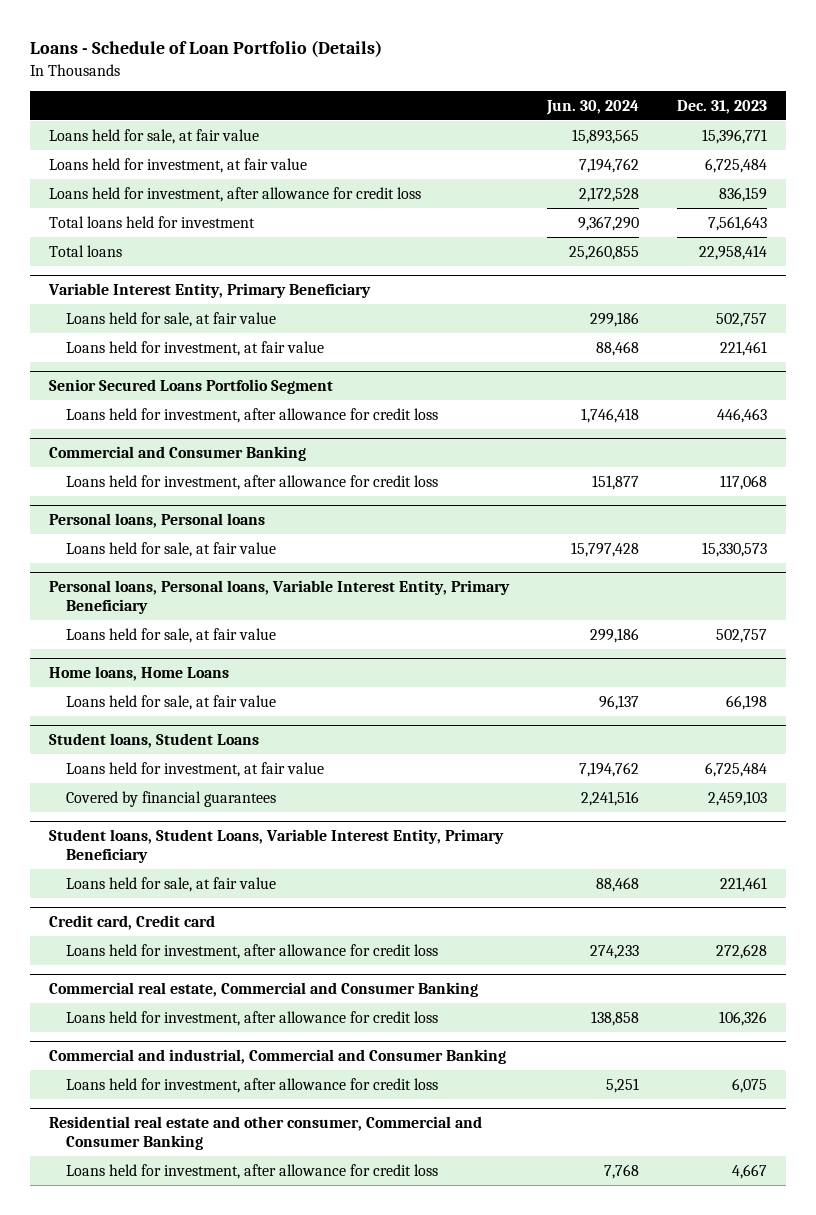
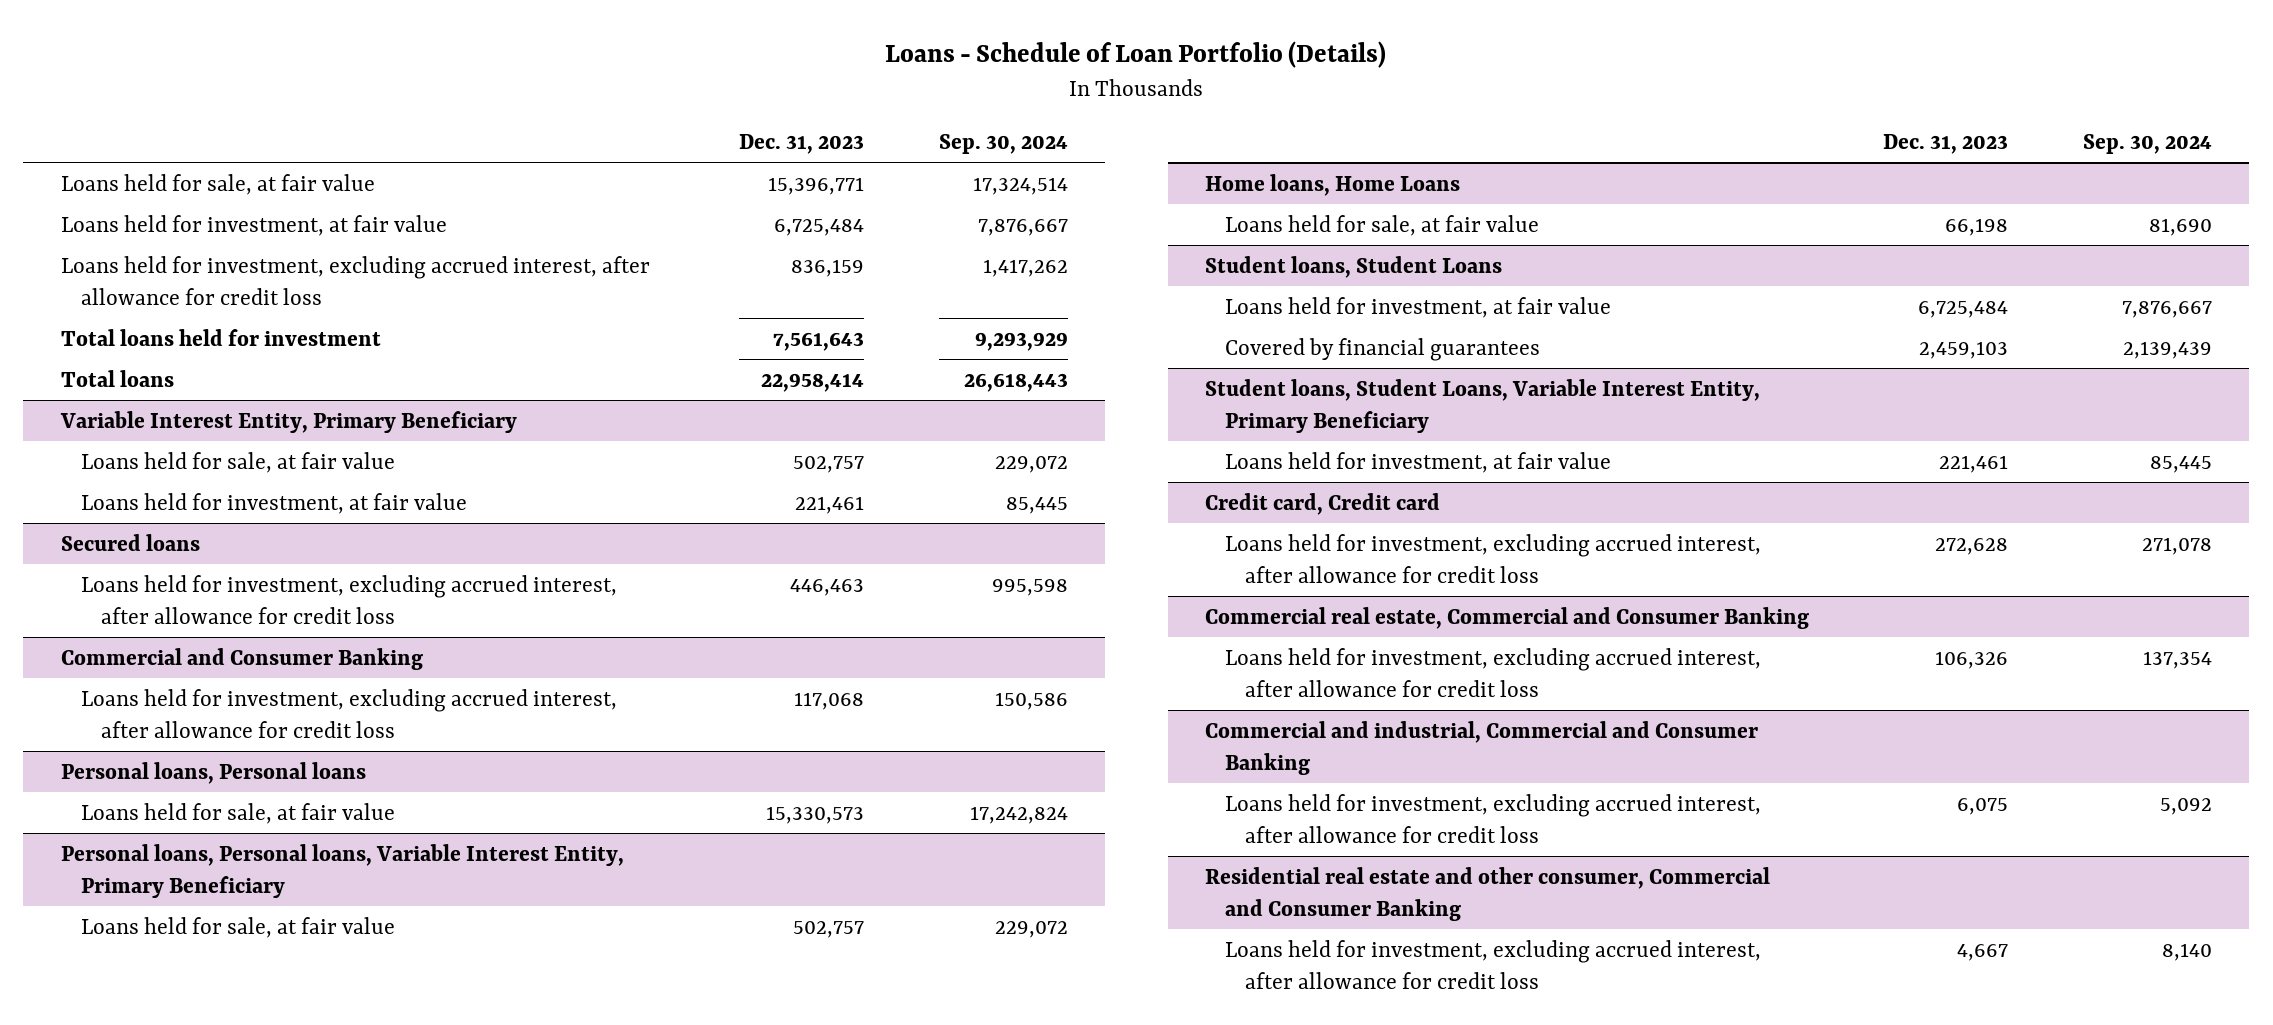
[546,99,640,115] Jun. 30, 2024 -> none
none -> [938,133,1068,154] Sep. 30, 2024
[49,186,422,202] Loans held for investment, after allowance for credit loss -> [60,255,650,306] Loans held for investment, excluding accrued interest, after allowance for credit loss
[49,378,334,394] Senior Secured Loans Portfolio Segment -> none
none -> [60,533,200,551] Secured loans
[66,407,439,423] Loans held for investment, after allowance for credit loss -> [80,574,617,625] Loans held for investment, excluding accrued interest, after allowance for credit loss
[66,474,439,490] Loans held for investment, after allowance for credit loss -> [80,688,617,739] Loans held for investment, excluding accrued interest, after allowance for credit loss
[66,876,277,892] Loans held for sale, at fair value -> [1224,451,1611,473] Loans held for investment, at fair value
[66,943,439,959] Loans held for investment, after allowance for credit loss -> [1224,533,1761,584] Loans held for investment, excluding accrued interest, after allowance for credit loss
[66,1010,439,1026] Loans held for investment, after allowance for credit loss -> [1224,647,1761,698] Loans held for investment, excluding accrued interest, after allowance for credit loss
[66,1077,439,1093] Loans held for investment, after allowance for credit loss -> [1224,793,1761,844] Loans held for investment, excluding accrued interest, after allowance for credit loss
[66,1163,439,1179] Loans held for investment, after allowance for credit loss -> [1224,939,1761,990] Loans held for investment, excluding accrued interest, after allowance for credit loss

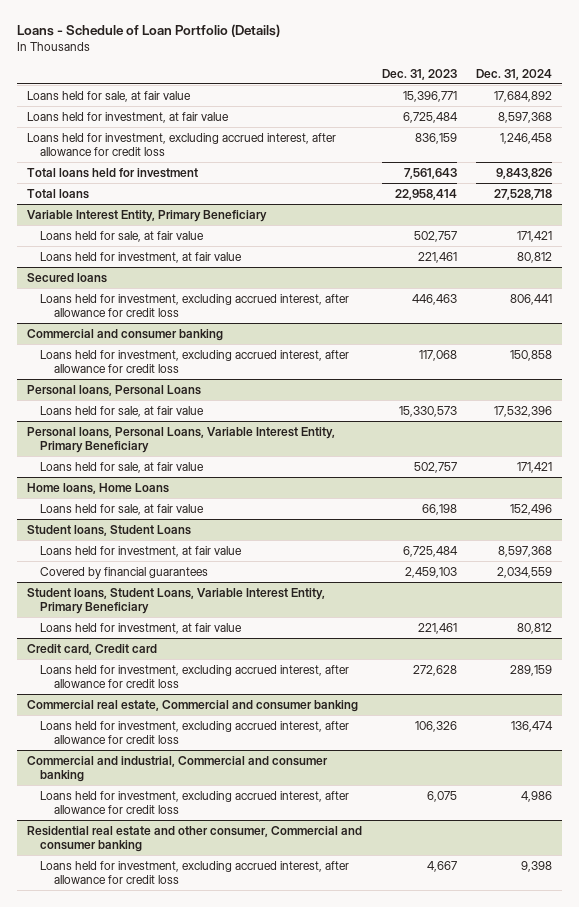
[938,133,1068,154] Sep. 30, 2024 -> none
none -> [476,68,553,80] Dec. 31, 2024
[60,647,423,670] Commercial and Consumer Banking -> [26,328,223,341] Commercial and consumer banking
[60,761,366,784] Personal loans, Personal loans -> [26,384,201,396] Personal loans, Personal Loans
[60,843,624,899] Personal loans, Personal loans, Variable Interest Entity, Primary Beneficiary -> [26,426,335,453] Personal loans, Personal Loans, Variable Interest Entity, Primary Beneficiary
[1204,606,1809,629] Commercial real estate, Commercial and Consumer Banking -> [26,699,358,712] Commercial real estate, Commercial and consumer banking
[1204,720,1758,776] Commercial and industrial, Commercial and Consumer Banking -> [26,755,328,782] Commercial and industrial, Commercial and consumer banking
[1204,866,1770,922] Residential real estate and other consumer, Commercial and Consumer Banking -> [26,825,362,852] Residential real estate and other consumer, Commercial and consumer banking

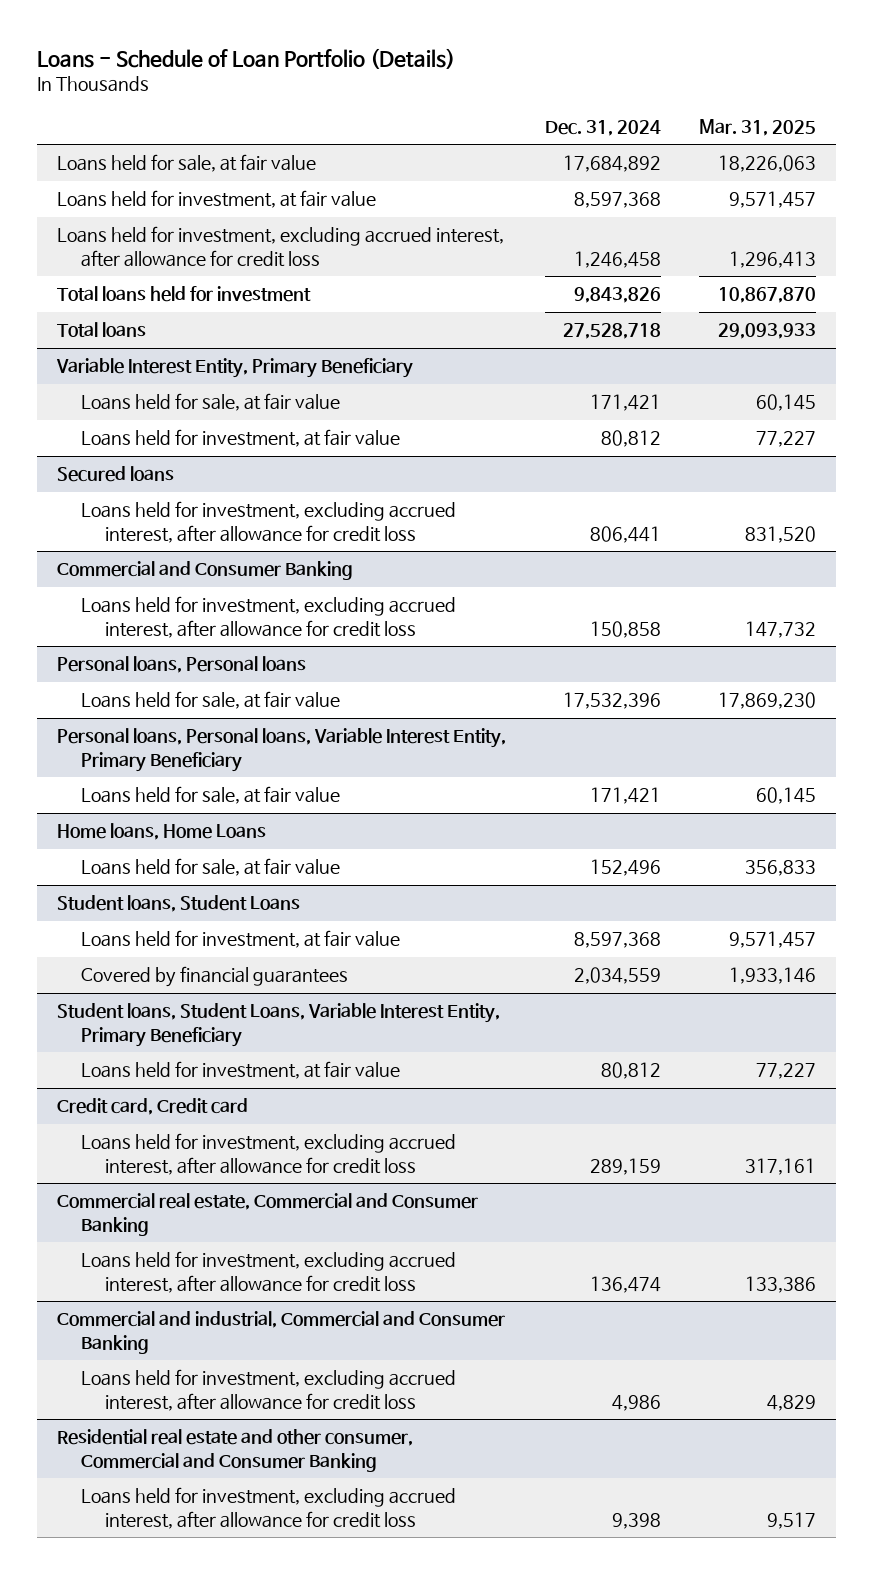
[381,68,457,80] Dec. 31, 2023 -> none
none -> [699,118,817,136] Mar. 31, 2025
[26,328,223,341] Commercial and consumer banking -> [56,561,353,581] Commercial and Consumer Banking
[26,384,201,396] Personal loans, Personal Loans -> [56,656,306,674] Personal loans, Personal loans
[26,426,335,453] Personal loans, Personal Loans, Variable Interest Entity, Primary Beneficiary -> [56,728,506,772] Personal loans, Personal loans, Variable Interest Entity, Primary Beneficiary
[26,699,358,712] Commercial real estate, Commercial and consumer banking -> [56,1193,478,1236] Commercial real estate, Commercial and Consumer Banking
[26,755,328,782] Commercial and industrial, Commercial and consumer banking -> [56,1311,505,1354] Commercial and industrial, Commercial and Consumer Banking
[26,825,362,852] Residential real estate and other consumer, Commercial and consumer banking -> [56,1429,413,1472] Residential real estate and other consumer, Commercial and Consumer Banking

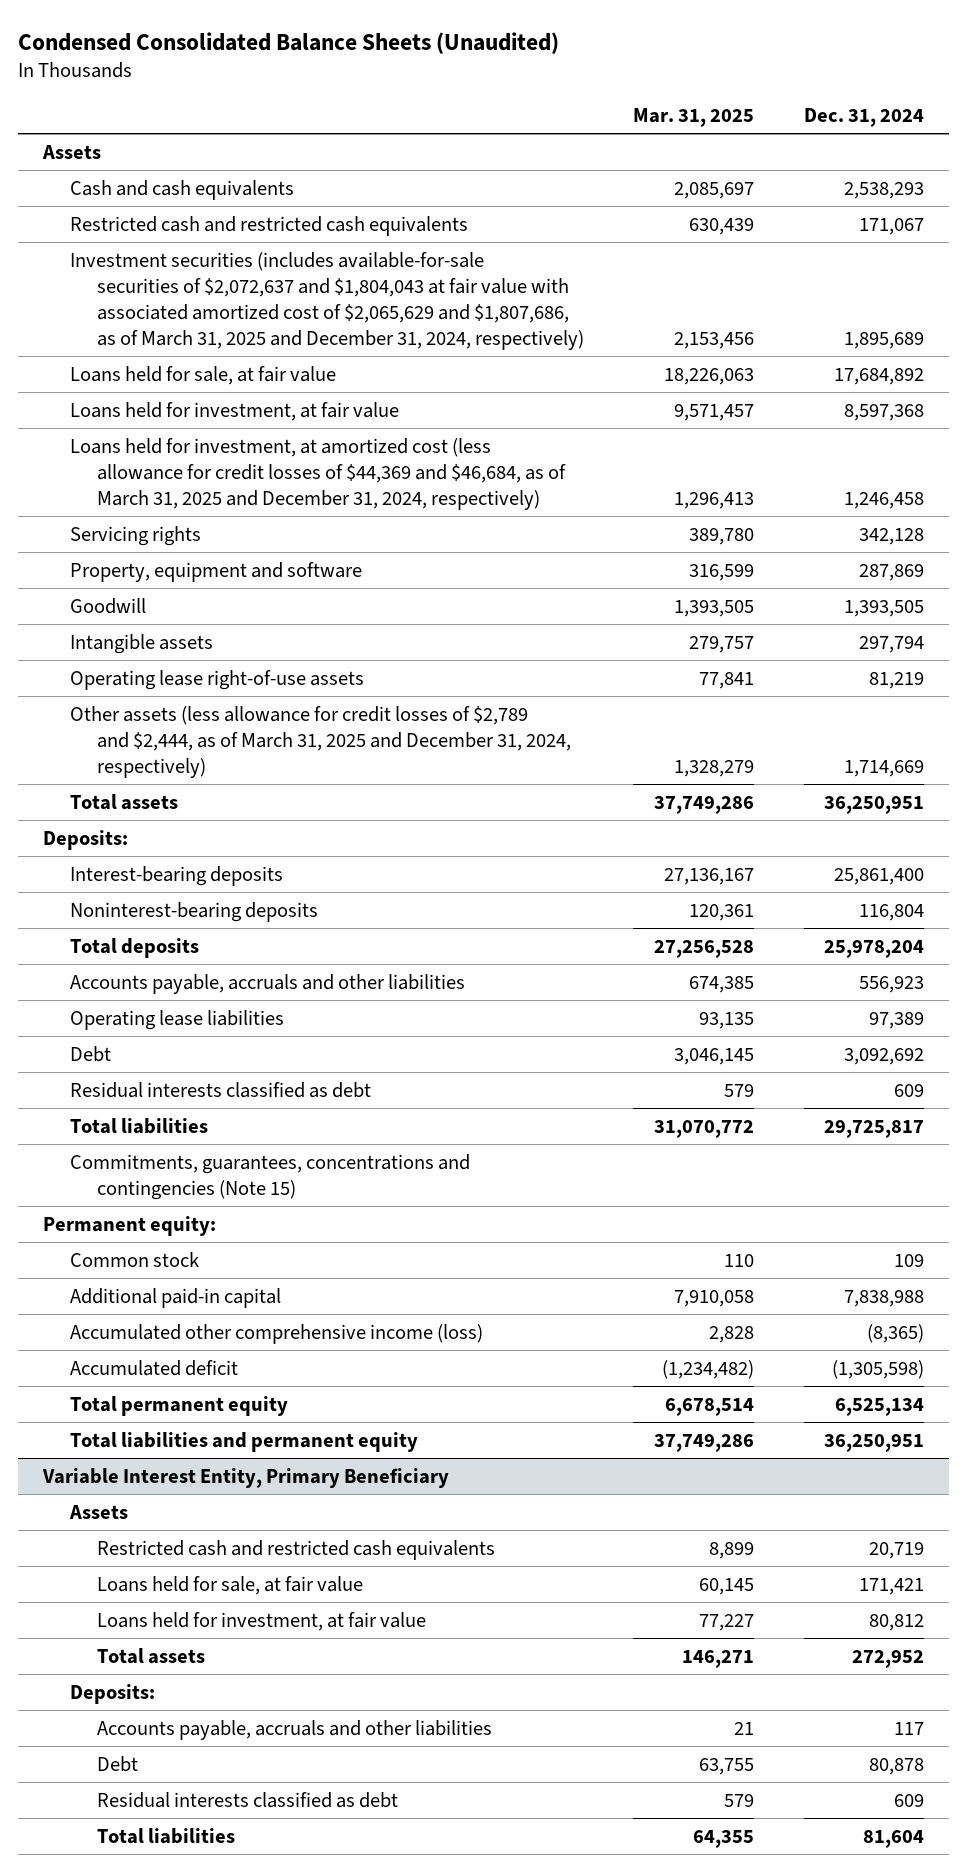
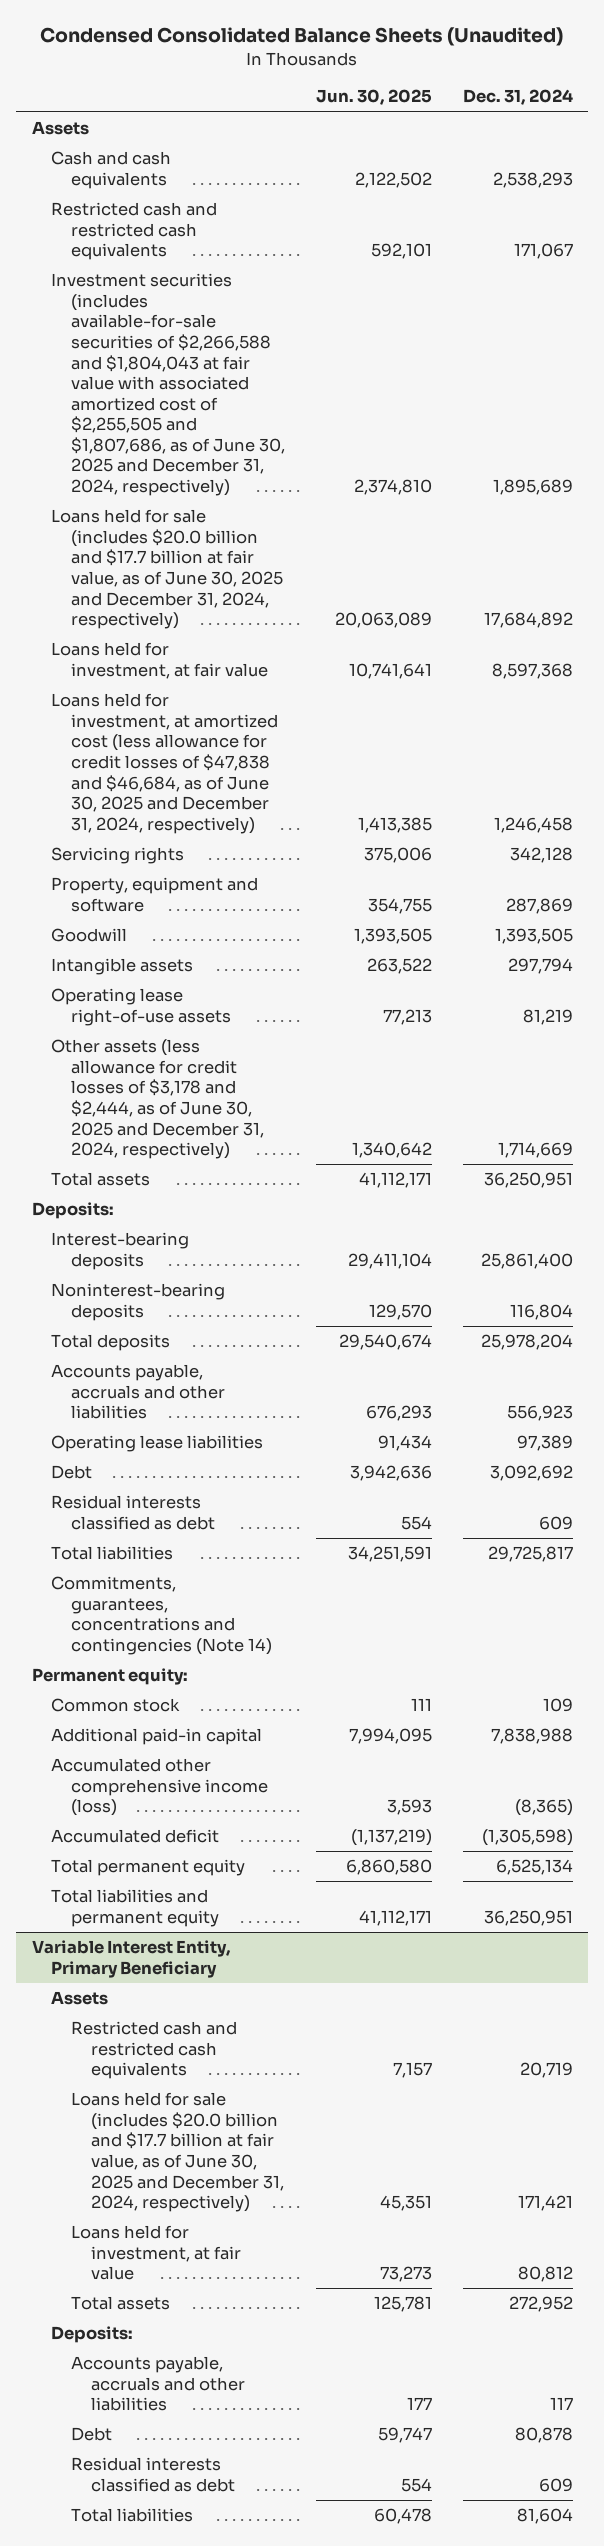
[633,107,755,127] Mar. 31, 2025 -> none
none -> [315,89,432,106] Jun. 30, 2025
[69,251,584,351] Investment securities (includes available-for-sale securities of $2,072,637 and $1,804,043 at fair value with associated amortized cost of $2,065,629 and $1,807,686, as of March 31, 2025 and December 31, 2024, respectively) -> [51,273,286,497] Investment securities (includes available-for-sale securities of $2,266,588 and $1,804,043 at fair value with associated amortized cost of $2,255,505 and $1,807,686, as of June 30, 2025 and December 31, 2024, respectively)
[69,365,336,385] Loans held for sale, at fair value -> [51,509,284,630] Loans held for sale (includes $20.0 billion and $17.7 billion at fair value, as of June 30, 2025 and December 31, 2024, respectively)
[69,437,566,510] Loans held for investment, at amortized cost (less allowance for credit losses of $44,369 and $46,684, as of March 31, 2025 and December 31, 2024, respectively) -> [51,693,279,834] Loans held for investment, at amortized cost (less allowance for credit losses of $47,838 and $46,684, as of June 30, 2025 and December 31, 2024, respectively)
[69,705,571,778] Other assets (less allowance for credit losses of $2,789 and $2,444, as of March 31, 2025 and December 31, 2024, respectively) -> [51,1039,265,1160] Other assets (less allowance for credit losses of $3,178 and $2,444, as of June 30, 2025 and December 31, 2024, respectively)
[69,1153,470,1200] Commitments, guarantees, concentrations and contingencies (Note 15) -> [51,1576,273,1655] Commitments, guarantees, concentrations and contingencies (Note 14)
[96,1575,363,1595] Loans held for sale, at fair value -> [71,2092,284,2213] Loans held for sale (includes $20.0 billion and $17.7 billion at fair value, as of June 30, 2025 and December 31, 2024, respectively)

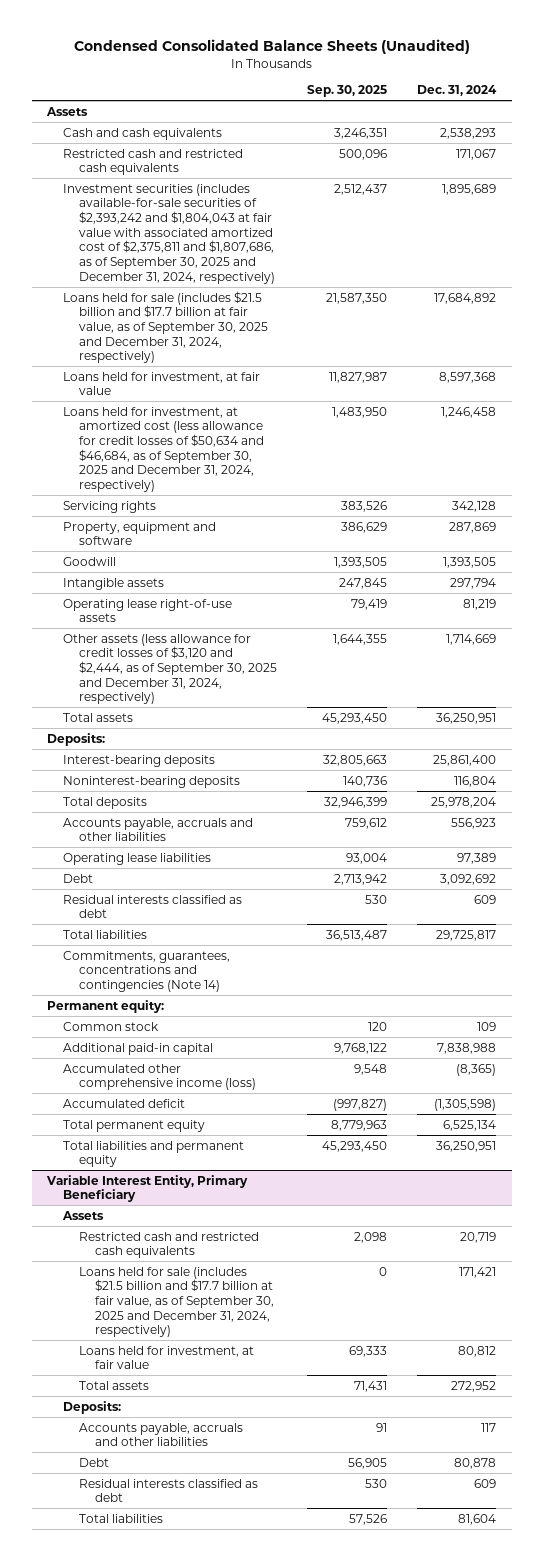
[315,89,432,106] Jun. 30, 2025 -> none
none -> [307,85,388,98] Sep. 30, 2025
[51,273,286,497] Investment securities (includes available-for-sale securities of $2,266,588 and $1,804,043 at fair value with associated amortized cost of $2,255,505 and $1,807,686, as of June 30, 2025 and December 31, 2024, respectively) -> [63,183,275,284] Investment securities (includes available-for-sale securities of $2,393,242 and $1,804,043 at fair value with associated amortized cost of $2,375,811 and $1,807,686, as of September 30, 2025 and December 31, 2024, respectively)
[51,509,284,630] Loans held for sale (includes $20.0 billion and $17.7 billion at fair value, as of June 30, 2025 and December 31, 2024, respectively) -> [63,290,268,364] Loans held for sale (includes $21.5 billion and $17.7 billion at fair value, as of September 30, 2025 and December 31, 2024, respectively)
[51,693,279,834] Loans held for investment, at amortized cost (less allowance for credit losses of $47,838 and $46,684, as of June 30, 2025 and December 31, 2024, respectively) -> [63,406,264,492] Loans held for investment, at amortized cost (less allowance for credit losses of $50,634 and $46,684, as of September 30, 2025 and December 31, 2024, respectively)
[51,1039,265,1160] Other assets (less allowance for credit losses of $3,178 and $2,444, as of June 30, 2025 and December 31, 2024, respectively) -> [63,633,277,705] Other assets (less allowance for credit losses of $3,120 and $2,444, as of September 30, 2025 and December 31, 2024, respectively)
[71,2092,284,2213] Loans held for sale (includes $20.0 billion and $17.7 billion at fair value, as of June 30, 2025 and December 31, 2024, respectively) -> [78,1266,274,1338] Loans held for sale (includes $21.5 billion and $17.7 billion at fair value, as of September 30, 2025 and December 31, 2024, respectively)

